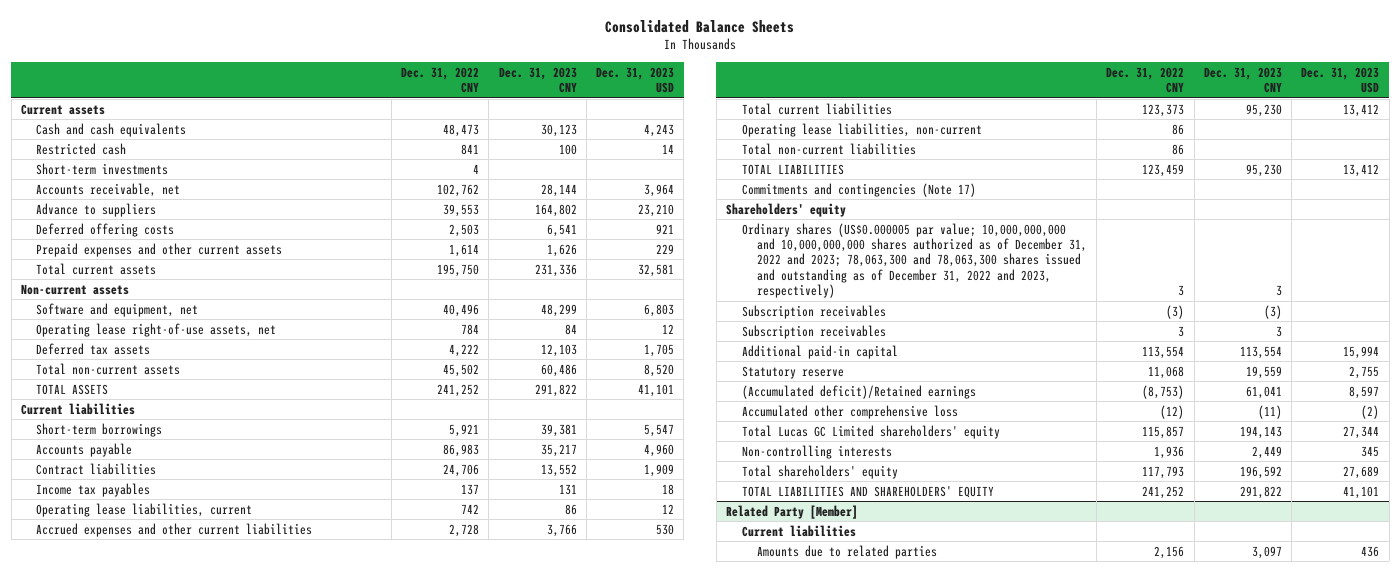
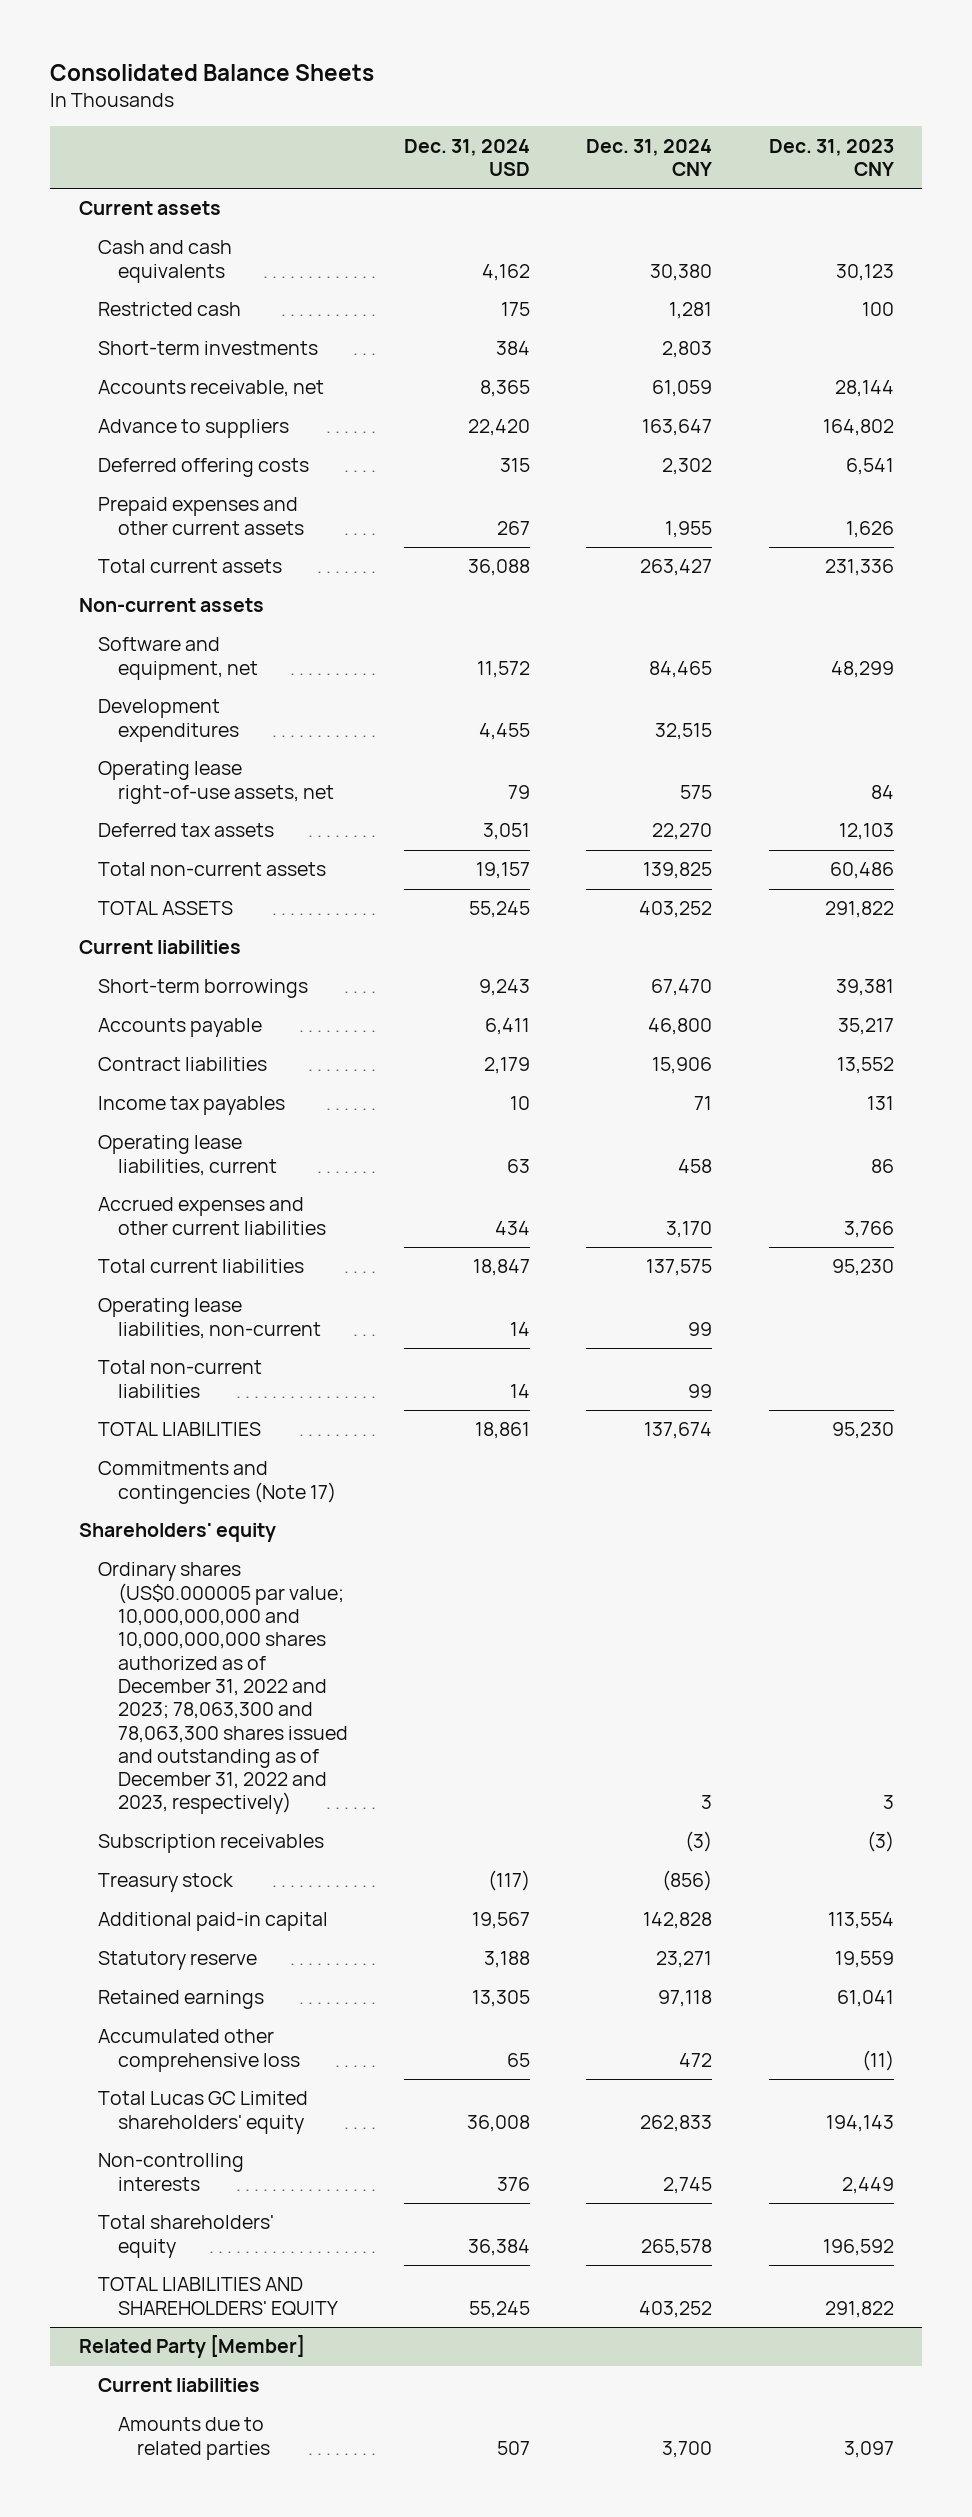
[401,66,480,94] Dec. 31, 2022 CNY -> none
[596,66,675,94] Dec. 31, 2023 USD -> none
none -> [403,138,530,176] Dec. 31, 2024 USD
none -> [586,138,713,176] Dec. 31, 2024 CNY
none -> [98,699,239,742] Development expenditures
[741,324,886,339] Subscription receivables -> none
none -> [98,1873,235,1893] Treasury stock
[741,384,976,399] (Accumulated deficit)/Retained earnings -> [98,1990,265,2010] Retained earnings

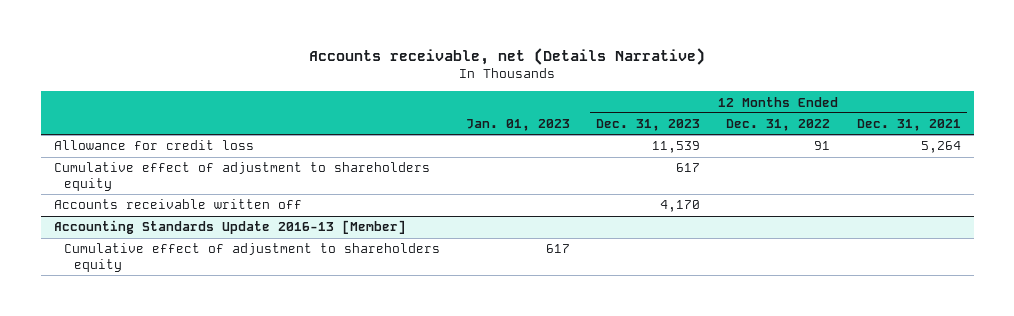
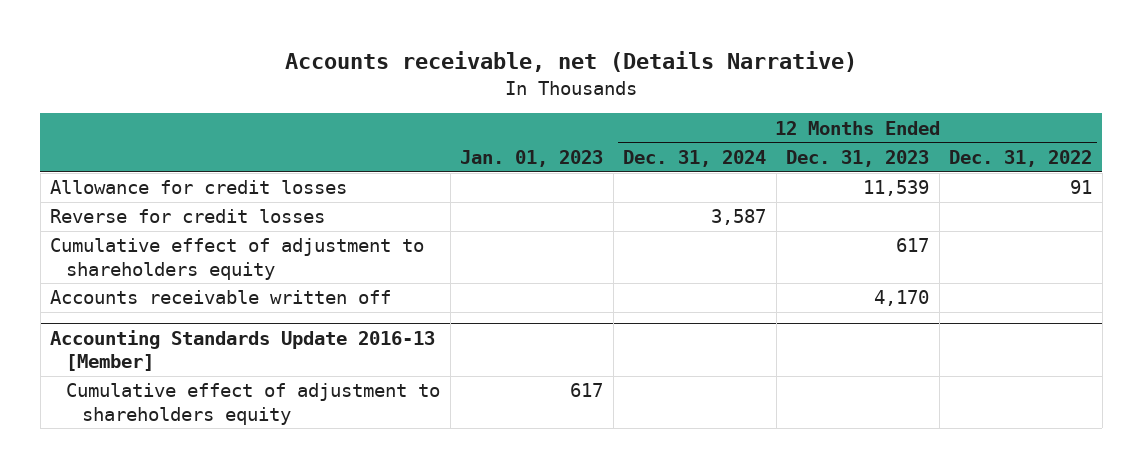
[856,119,961,132] Dec. 31, 2021 -> none
none -> [623,150,767,168] Dec. 31, 2024
[53,140,254,151] Allowance for credit loss -> [50,180,348,195] Allowance for credit losses
none -> [50,209,326,224] Reverse for credit losses

